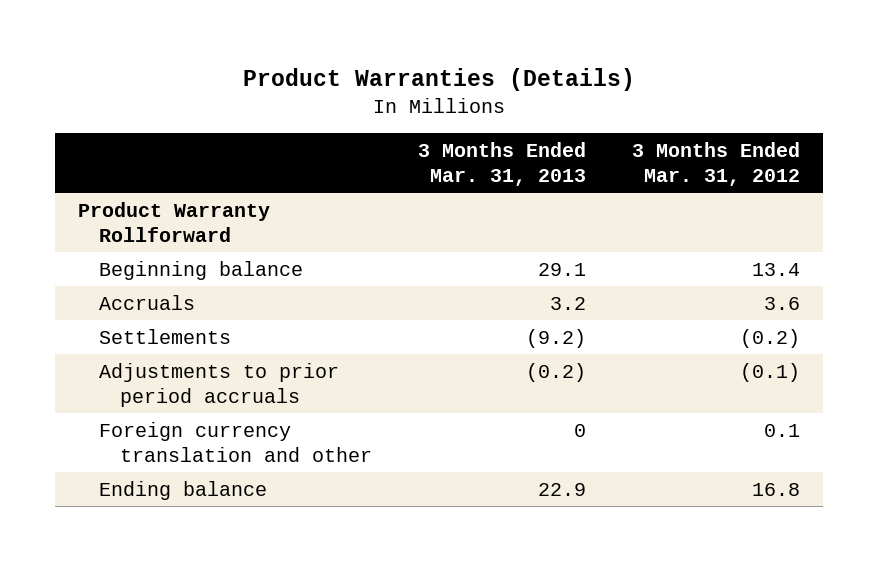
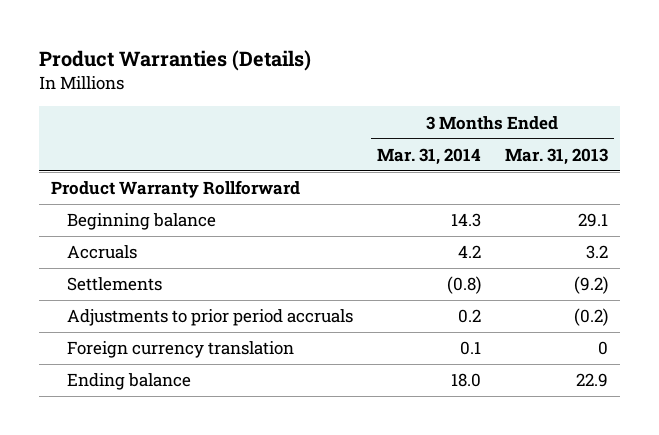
[632,141,801,186] 3 Months Ended Mar. 31, 2012 -> none
none -> [376,147,481,165] Mar. 31, 2014
[98,421,373,462] Foreign currency translation and other -> [66,341,294,359] Foreign currency translation

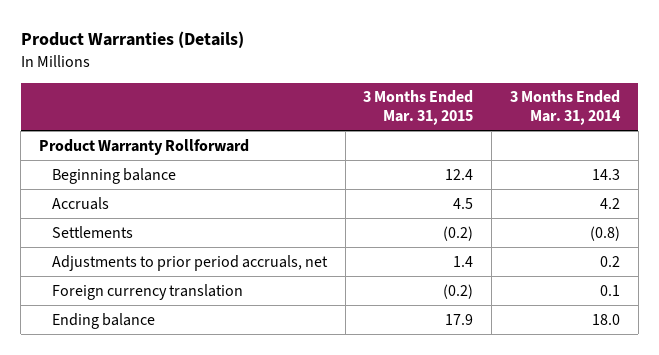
[504,147,608,165] Mar. 31, 2013 -> none
none -> [363,90,474,125] 3 Months Ended Mar. 31, 2015
[66,309,353,327] Adjustments to prior period accruals -> [51,254,328,271] Adjustments to prior period accruals, net

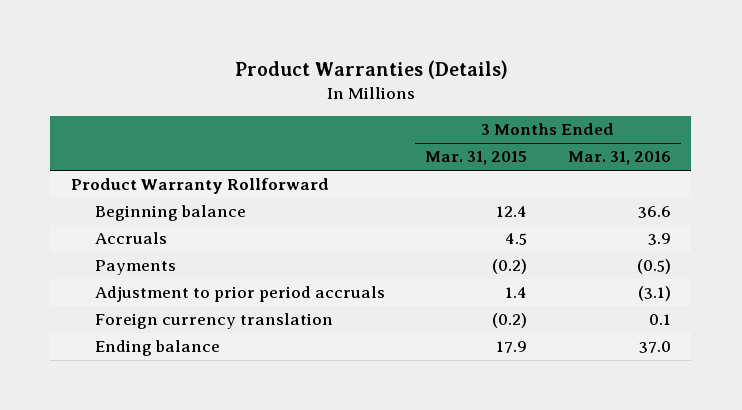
[509,90,621,125] 3 Months Ended Mar. 31, 2014 -> none
none -> [567,151,671,166] Mar. 31, 2016
[51,225,133,238] Settlements -> [94,260,176,276] Payments
[51,254,328,271] Adjustments to prior period accruals, net -> [94,286,385,303] Adjustment to prior period accruals

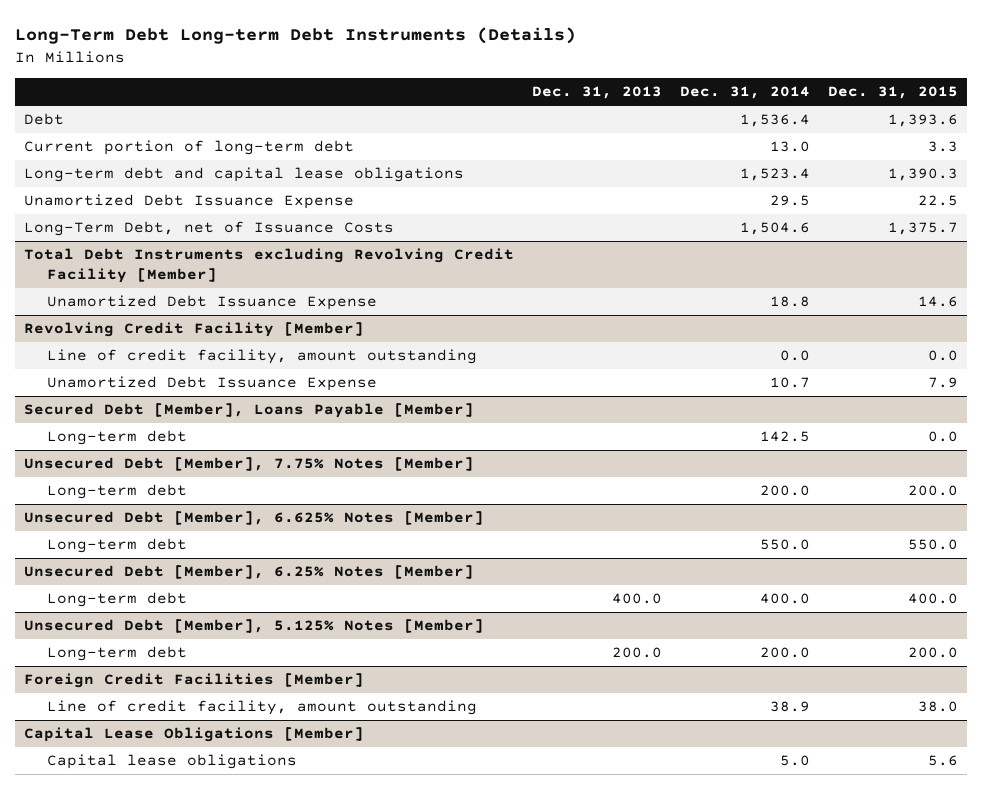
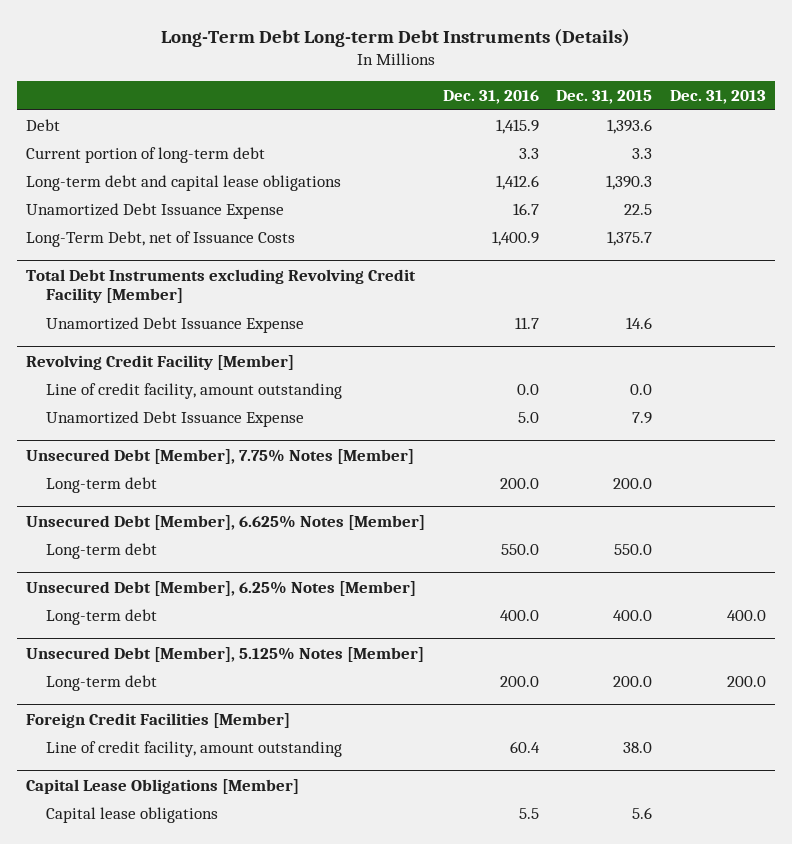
[679,86,810,100] Dec. 31, 2014 -> none
none -> [442,90,539,105] Dec. 31, 2016
[23,403,474,419] Secured Debt [Member], Loans Payable [Member] -> none
[47,430,188,446] Long-term debt -> none

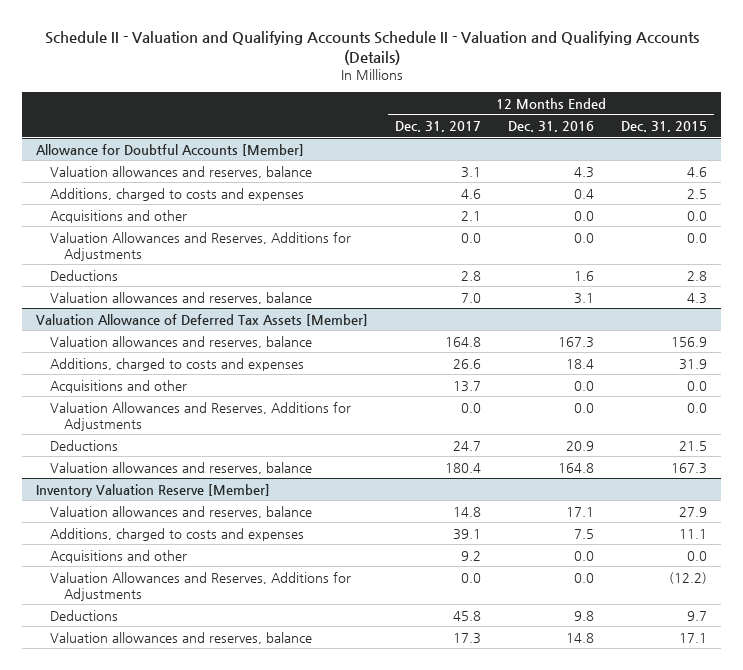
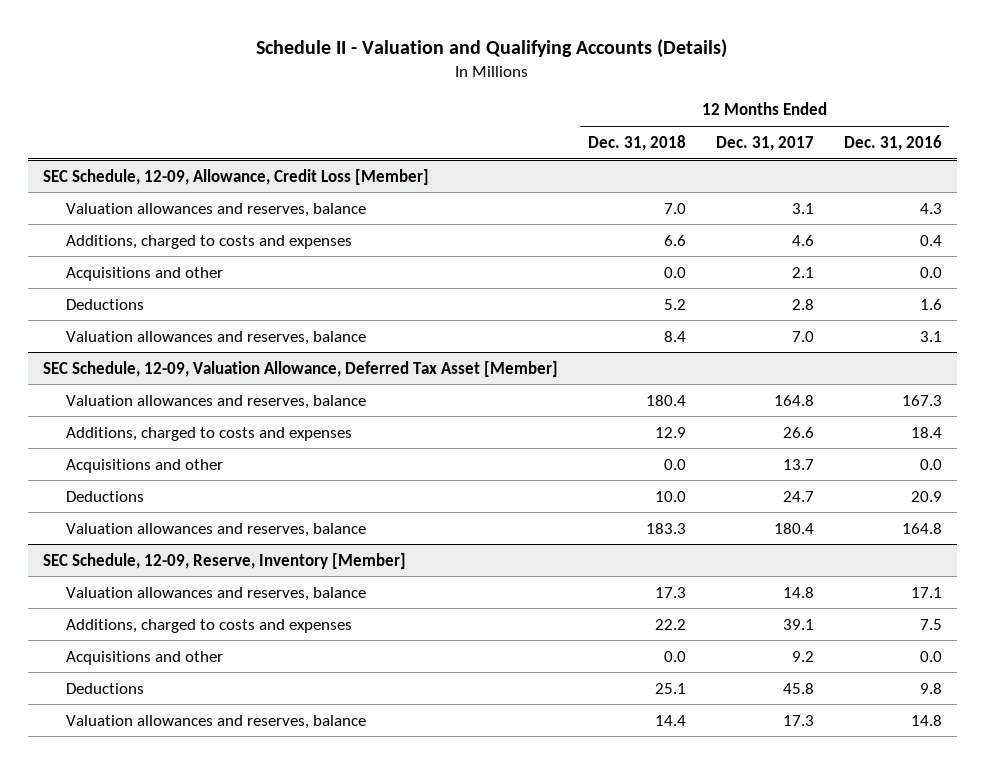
[44,31,699,65] Schedule II - Valuation and Qualifying Accounts Schedule II - Valuation and Qualifying Accounts (Details) -> [256,38,728,58] Schedule II - Valuation and Qualifying Accounts (Details)
[621,120,708,132] Dec. 31, 2015 -> none
none -> [587,134,686,151] Dec. 31, 2018
[35,143,304,156] Allowance for Doubtful Accounts [Member] -> none
none -> [42,168,429,185] SEC Schedule, 12-09, Allowance, Credit Loss [Member]
[49,231,351,261] Valuation Allowances and Reserves, Additions for Adjustments -> none
[35,313,368,326] Valuation Allowance of Deferred Tax Assets [Member] -> [42,360,558,377] SEC Schedule, 12-09, Valuation Allowance, Deferred Tax Asset [Member]
[49,401,351,431] Valuation Allowances and Reserves, Additions for Adjustments -> none
[35,483,270,497] Inventory Valuation Reserve [Member] -> [42,552,406,569] SEC Schedule, 12-09, Reserve, Inventory [Member]
[49,571,351,601] Valuation Allowances and Reserves, Additions for Adjustments -> none

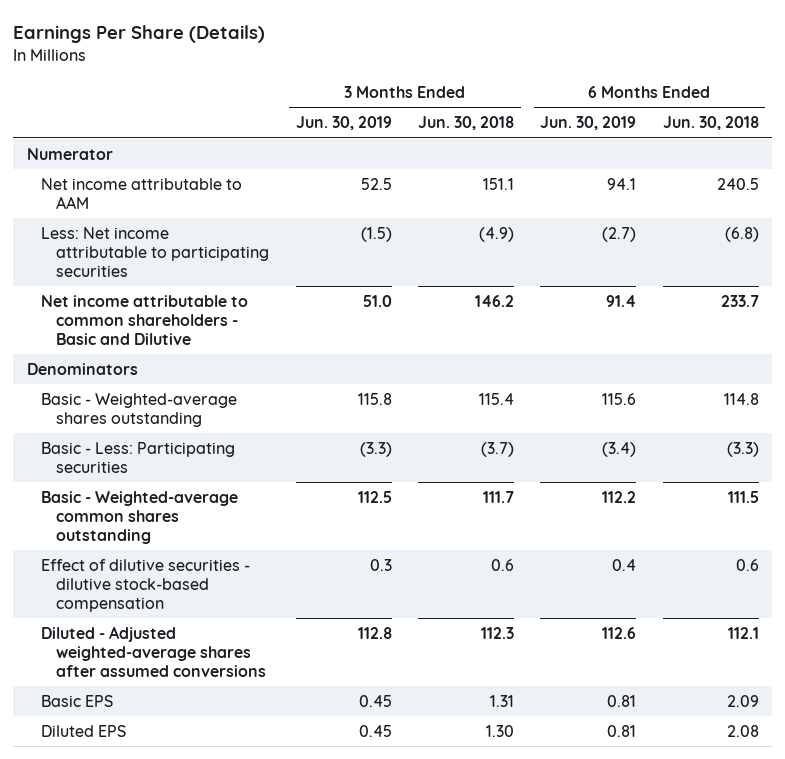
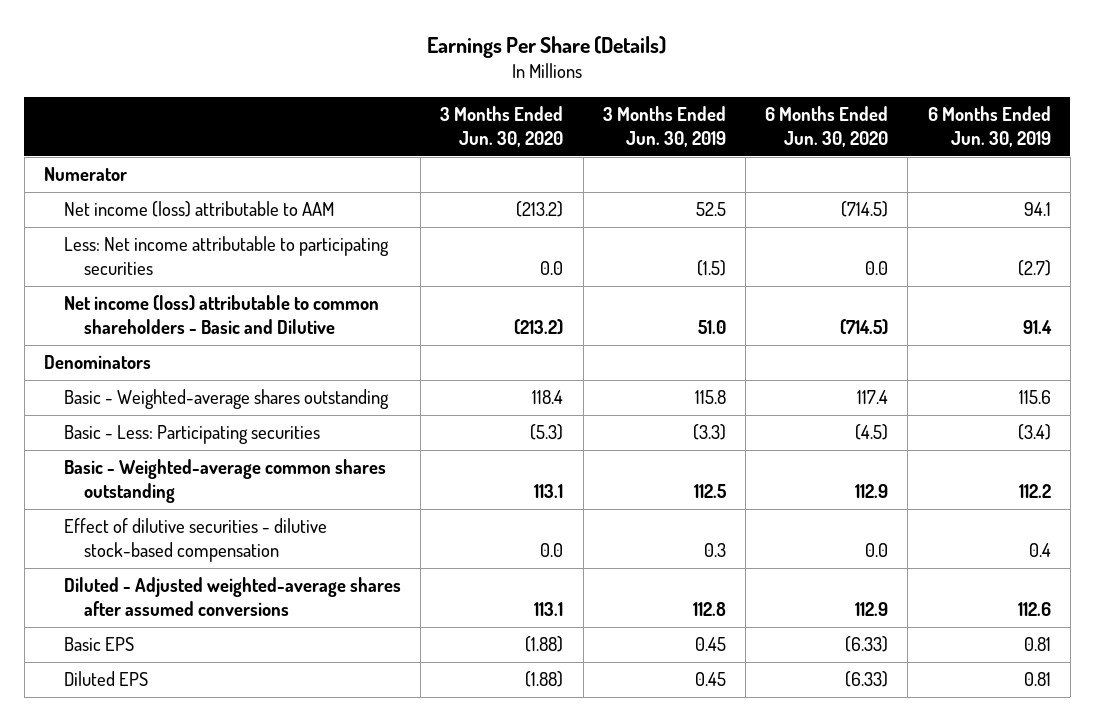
[417,116,514,131] Jun. 30, 2018 -> none
[662,116,759,131] Jun. 30, 2018 -> none
none -> [440,105,564,147] 3 Months Ended Jun. 30, 2020
none -> [765,105,889,147] 6 Months Ended Jun. 30, 2020
[41,177,243,209] Net income attributable to AAM -> [64,201,335,218] Net income (loss) attributable to AAM
[41,294,249,345] Net income attributable to common shareholders - Basic and Dilutive -> [64,295,380,335] Net income (loss) attributable to common shareholders - Basic and Dilutive

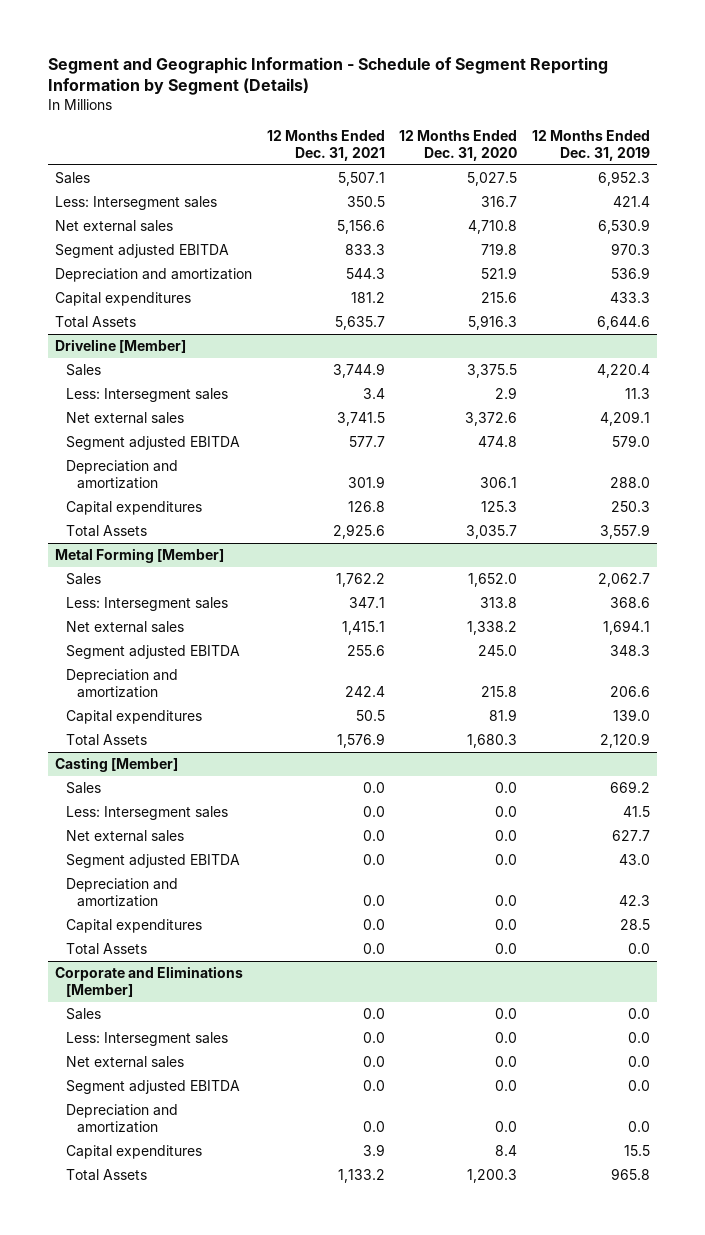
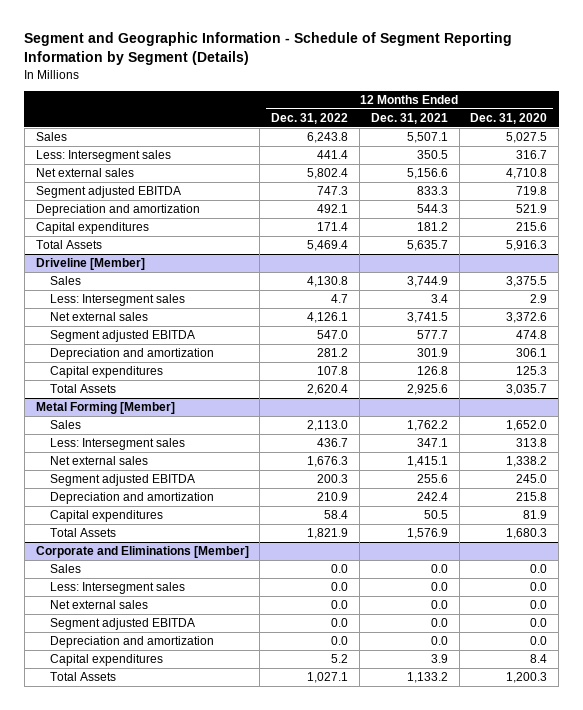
[532,129,651,161] 12 Months Ended Dec. 31, 2019 -> none
none -> [271,113,349,125] Dec. 31, 2022
[55,757,179,773] Casting [Member] -> none
[66,782,102,795] Sales -> none
[66,806,229,821] Less: Intersegment sales -> none
[66,830,185,843] Net external sales -> none
[66,854,241,869] Segment adjusted EBITDA -> none
[66,878,179,908] Depreciation and amortization -> none
[66,919,203,934] Capital expenditures -> none
[66,943,148,956] Total Assets -> none

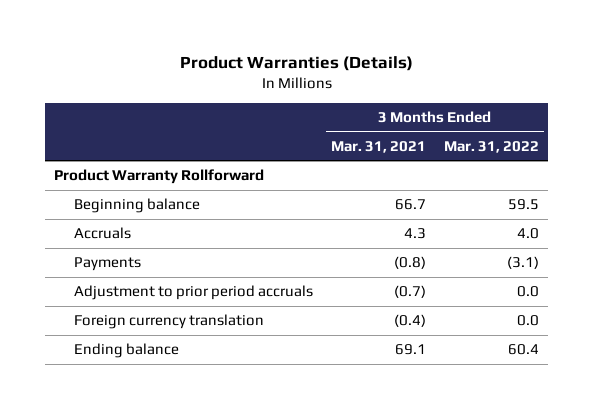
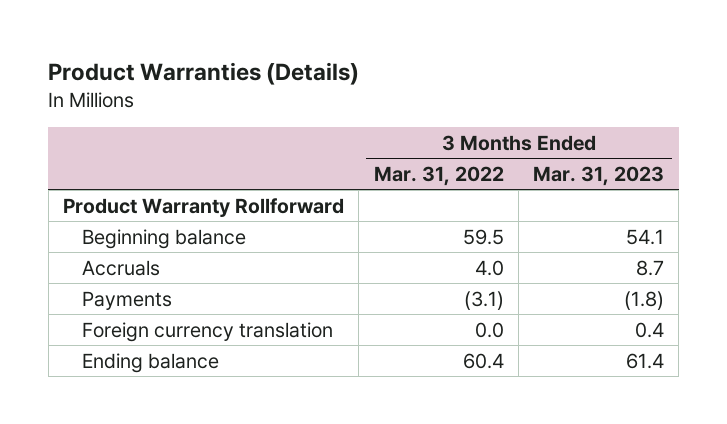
[330,140,426,153] Mar. 31, 2021 -> none
none -> [533,166,665,187] Mar. 31, 2023
[73,285,313,301] Adjustment to prior period accruals -> none

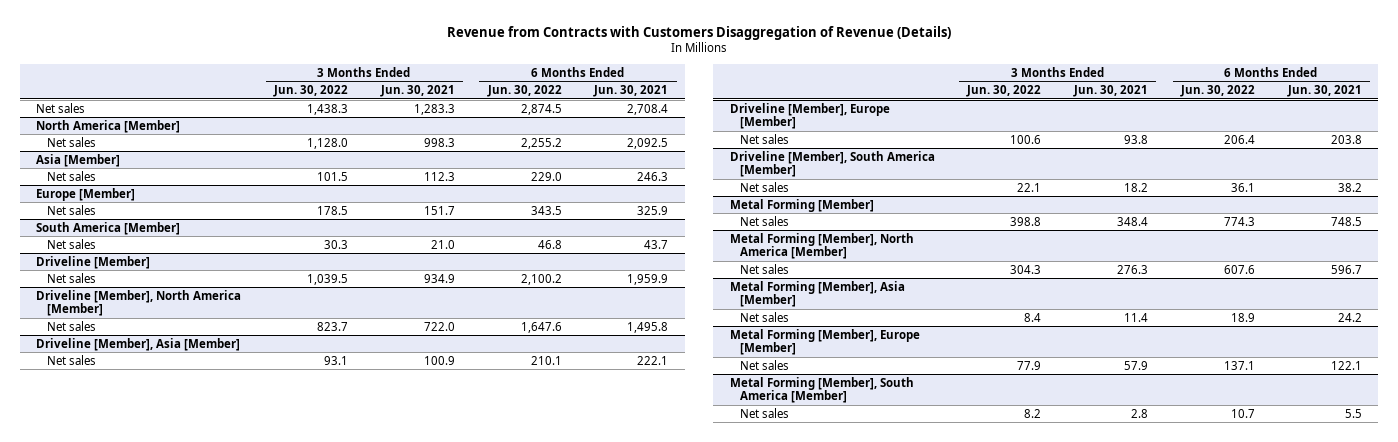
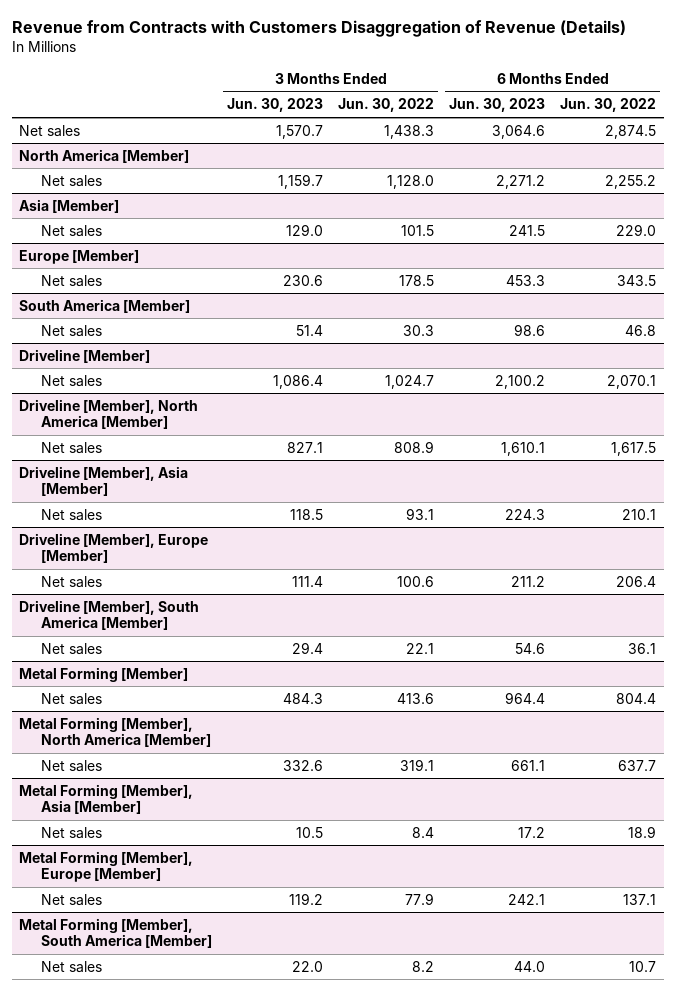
[379,84,455,97] Jun. 30, 2021 -> none
[593,84,669,97] Jun. 30, 2021 -> none
none -> [227,98,324,113] Jun. 30, 2023
none -> [449,98,546,113] Jun. 30, 2023
[306,273,348,285] 1,039.5 -> [385,374,435,389] 1,024.7
[520,273,562,285] 2,100.2 -> [607,374,657,389] 2,070.1
[316,321,348,331] 823.7 -> [394,440,435,453] 808.9
[520,321,562,333] 1,647.6 -> [611,441,657,456] 1,617.5
[1010,216,1042,226] 398.8 -> [397,692,435,704] 413.6
[1224,216,1256,226] 774.3 -> [616,692,657,704] 804.4
[1010,264,1042,274] 304.3 -> [400,758,435,771] 319.1
[1224,264,1256,274] 607.6 -> [618,759,657,771] 637.7

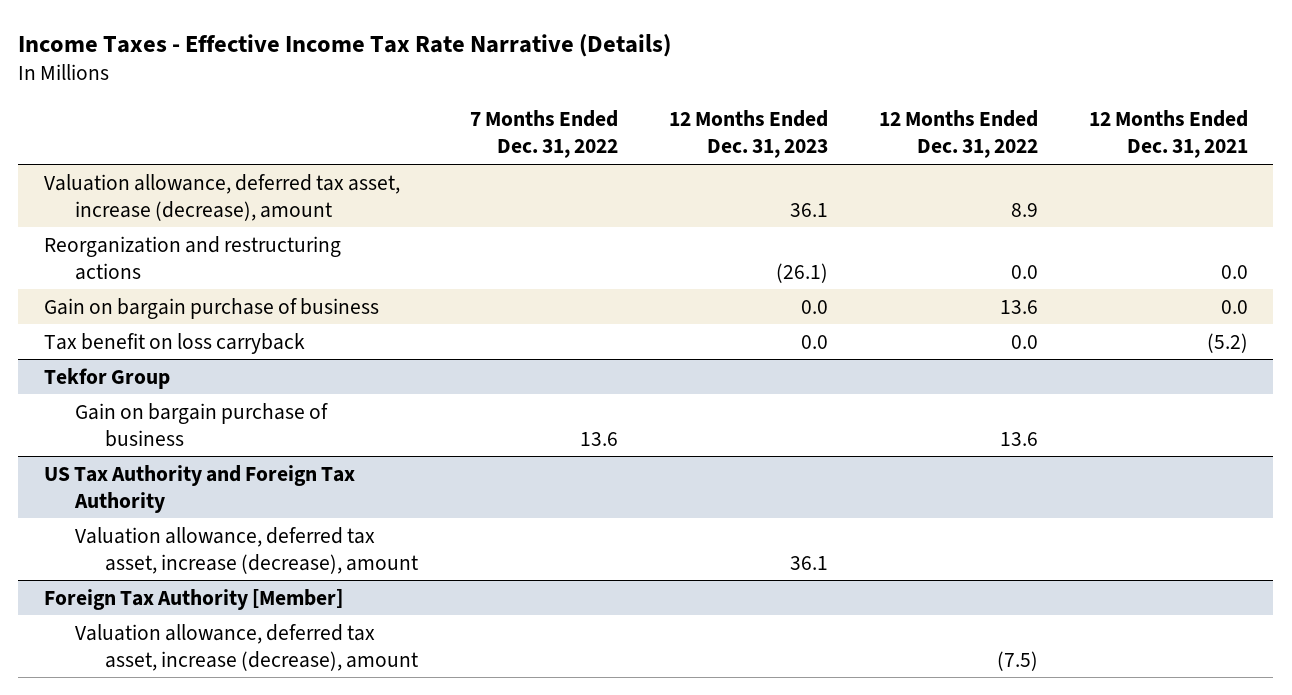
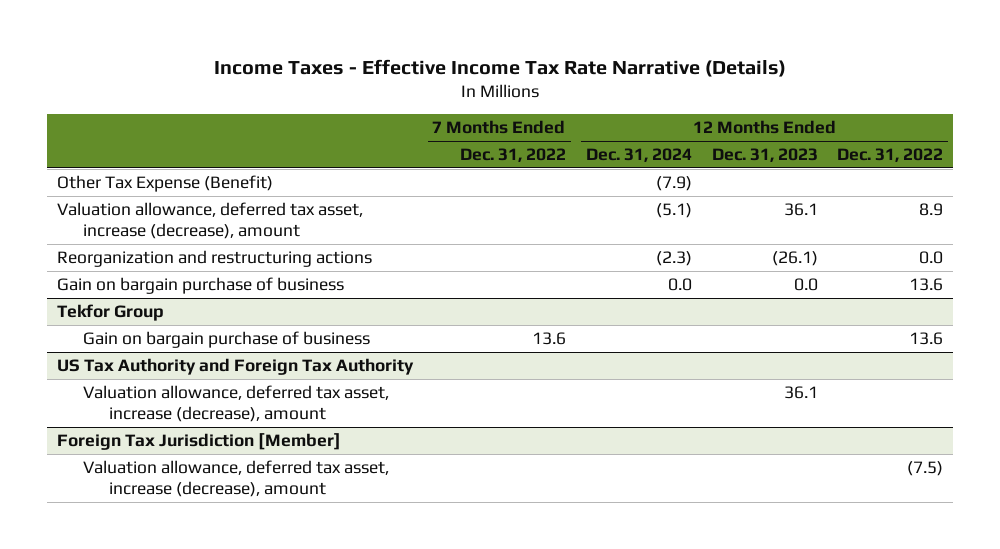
[1088,110,1248,159] 12 Months Ended Dec. 31, 2021 -> none
none -> [585,148,692,163] Dec. 31, 2024
none -> [56,175,273,193] Other Tax Expense (Benefit)
[44,332,306,354] Tax benefit on loss carryback -> none
[44,588,344,610] Foreign Tax Authority [Member] -> [56,433,341,451] Foreign Tax Jurisdiction [Member]

